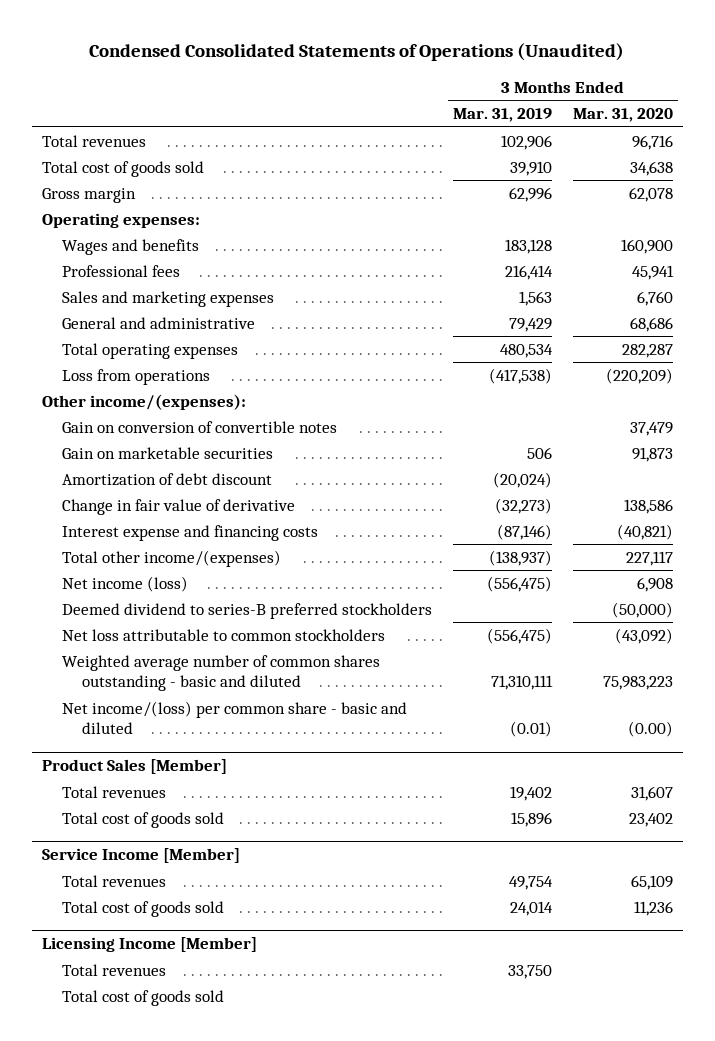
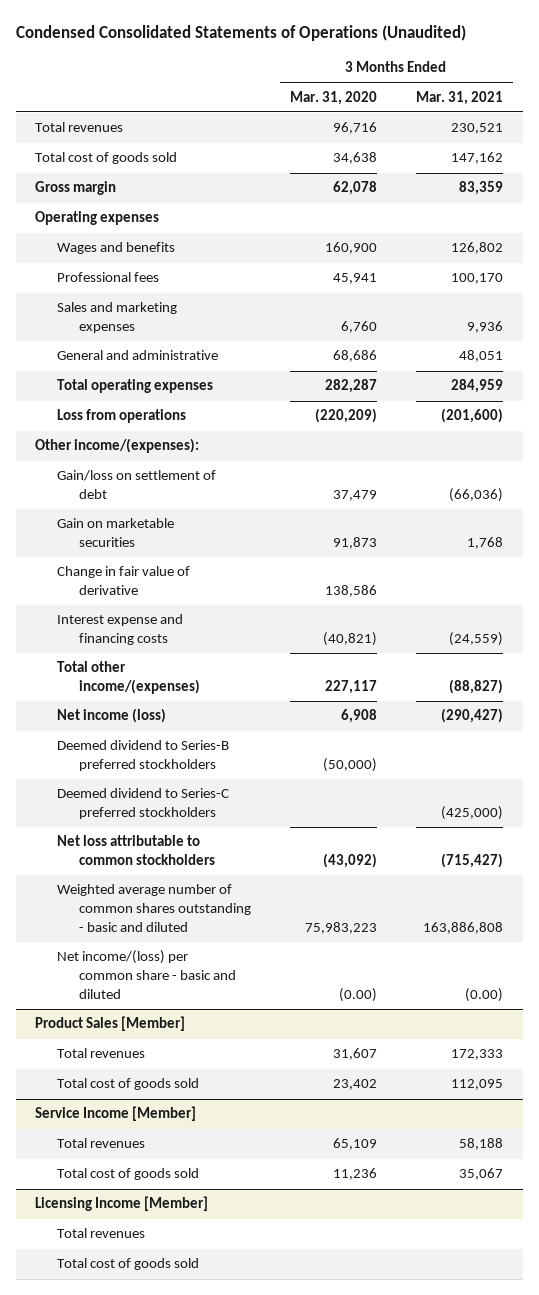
[452,108,552,123] Mar. 31, 2019 -> none
none -> [416,90,504,105] Mar. 31, 2021
[42,212,201,228] Operating expenses: -> [35,211,160,226] Operating expenses
[62,420,338,433] Gain on conversion of convertible notes -> [57,470,217,500] Gain/loss on settlement of debt
[62,472,273,486] Amortization of debt discount -> none
[62,602,433,619] Deemed dividend to series-B preferred stockholders -> [57,740,230,772] Deemed dividend to Series-B preferred stockholders
none -> [57,788,230,820] Deemed dividend to Series-C preferred stockholders

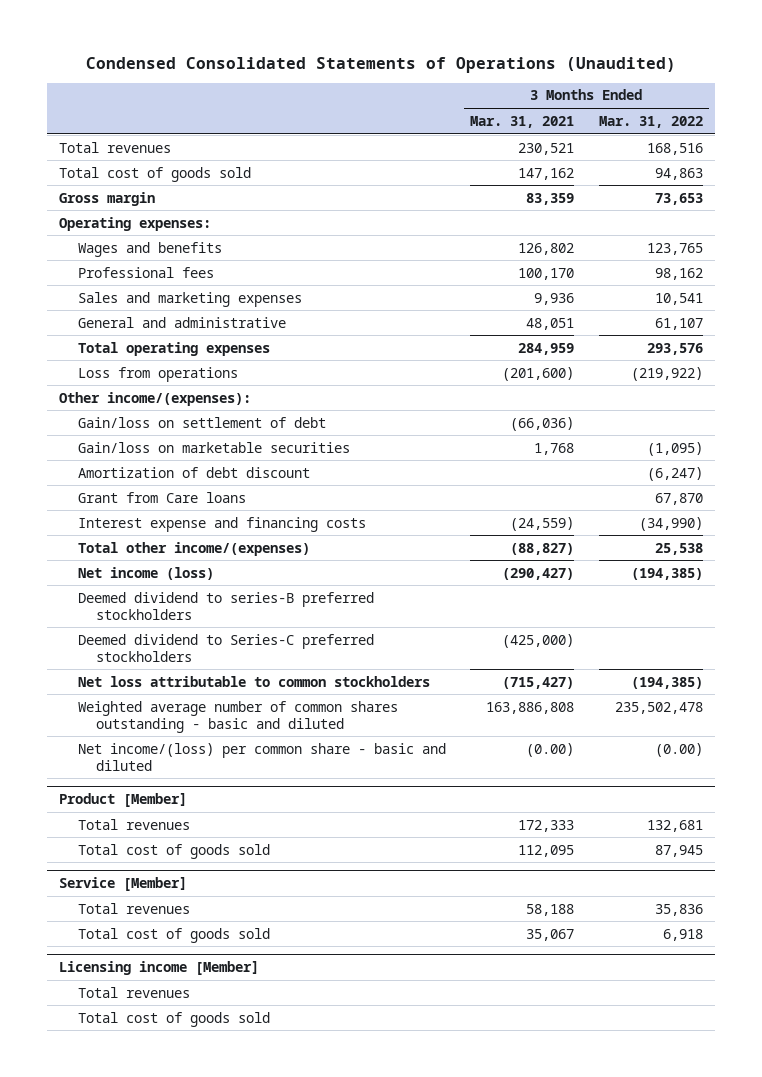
[289,90,377,105] Mar. 31, 2020 -> none
none -> [598,115,703,128] Mar. 31, 2022
[35,211,160,226] Operating expenses -> [59,216,212,231] Operating expenses:
[57,566,191,596] Change in fair value of derivative -> none
[57,518,175,548] Gain on marketable securities -> [77,441,350,453] Gain/loss on marketable securities
none -> [77,466,310,478] Amortization of debt discount
none -> [77,491,246,503] Grant from Care loans
[57,740,230,772] Deemed dividend to Series-B preferred stockholders -> [77,591,374,620] Deemed dividend to series-B preferred stockholders
[35,1016,186,1032] Product Sales [Member] -> [59,793,188,808] Product [Member]
[35,1106,197,1122] Service Income [Member] -> [59,877,188,892] Service [Member]
[35,1196,209,1212] Licensing Income [Member] -> [59,961,260,976] Licensing income [Member]

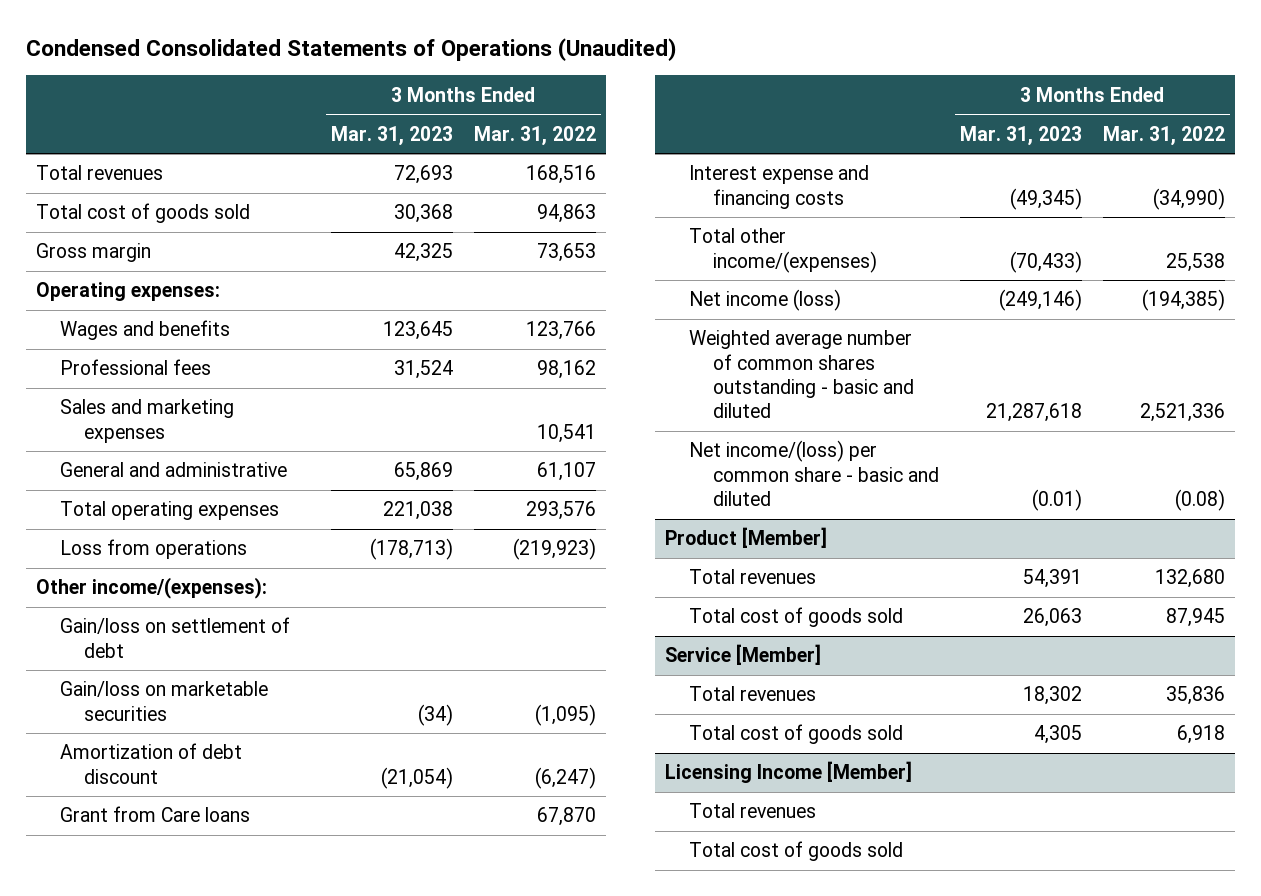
[470,115,575,128] Mar. 31, 2021 -> none
none -> [331,125,454,146] Mar. 31, 2023
[646,242,703,255] 123,765 -> [525,321,596,341] 123,766
[630,366,703,381] (219,922) -> [512,538,596,561] (219,923)
[77,591,374,620] Deemed dividend to series-B preferred stockholders -> none
[77,633,374,662] Deemed dividend to Series-C preferred stockholders -> none
[77,675,430,687] Net loss attributable to common stockholders -> none
[614,701,703,714] 235,502,478 -> [1139,403,1225,423] 2,521,336
[654,742,703,757] (0.00) -> [1174,488,1225,511] (0.08)
[646,819,703,832] 132,681 -> [1154,569,1225,589] 132,680
[59,961,260,976] Licensing income [Member] -> [665,761,913,784] Licensing Income [Member]

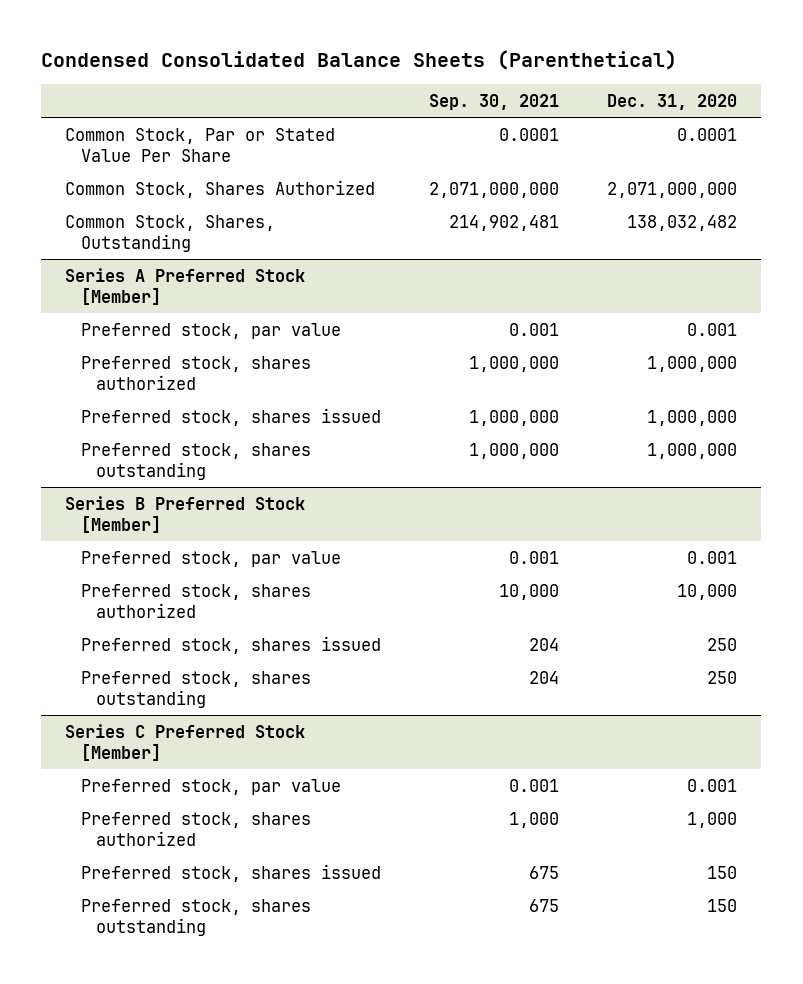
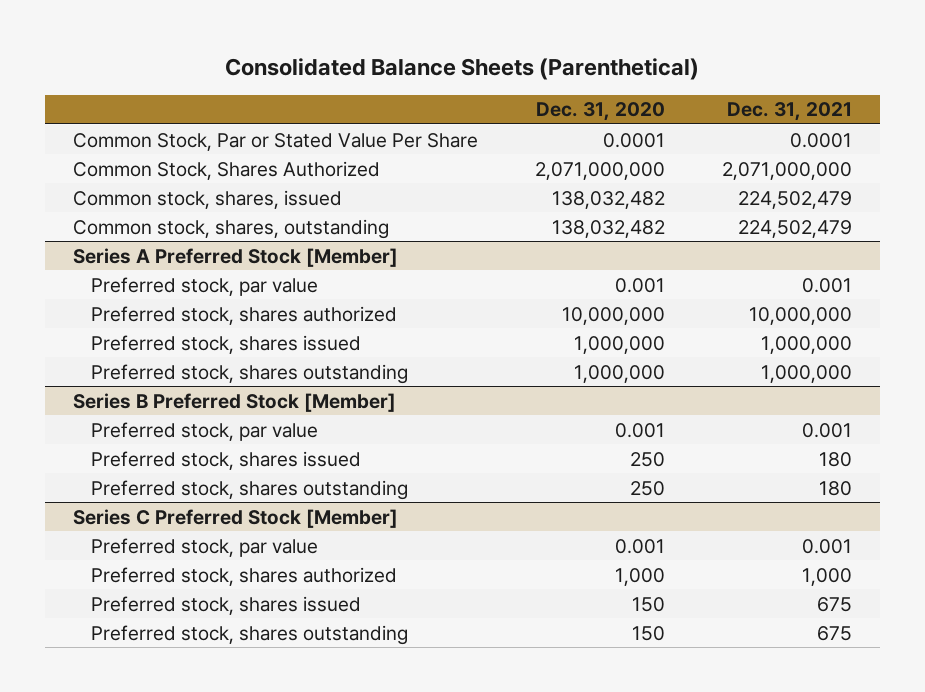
[41,50,678,71] Condensed Consolidated Balance Sheets (Parenthetical) -> [225,58,700,81] Consolidated Balance Sheets (Parenthetical)
[428,93,559,110] Sep. 30, 2021 -> none
none -> [726,102,852,122] Dec. 31, 2021
none -> [73,189,343,209] Common stock, shares, issued
[65,214,276,252] Common Stock, Shares, Outstanding -> [73,218,390,239] Common stock, shares, outstanding
[647,355,738,372] 1,000,000 -> [561,306,665,325] 10,000,000
[80,583,311,618] Preferred stock, shares authorized -> none

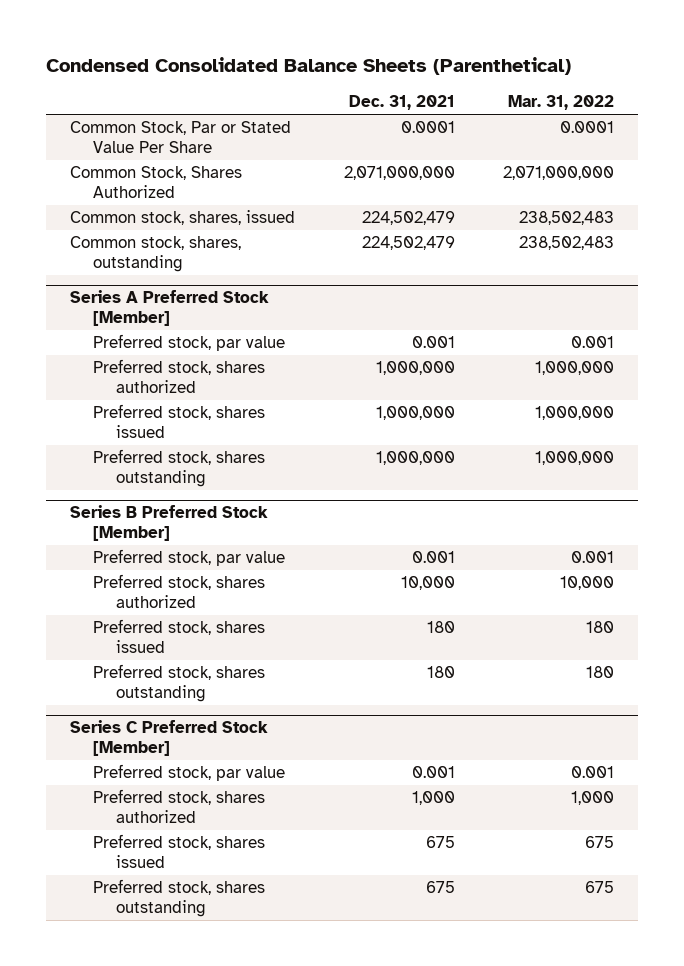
[225,58,700,81] Consolidated Balance Sheets (Parenthetical) -> [46,57,572,76] Condensed Consolidated Balance Sheets (Parenthetical)
[535,102,665,122] Dec. 31, 2020 -> none
none -> [508,95,615,111] Mar. 31, 2022
[748,306,852,325] 10,000,000 -> [375,361,455,376] 1,000,000
none -> [93,574,266,609] Preferred stock, shares authorized

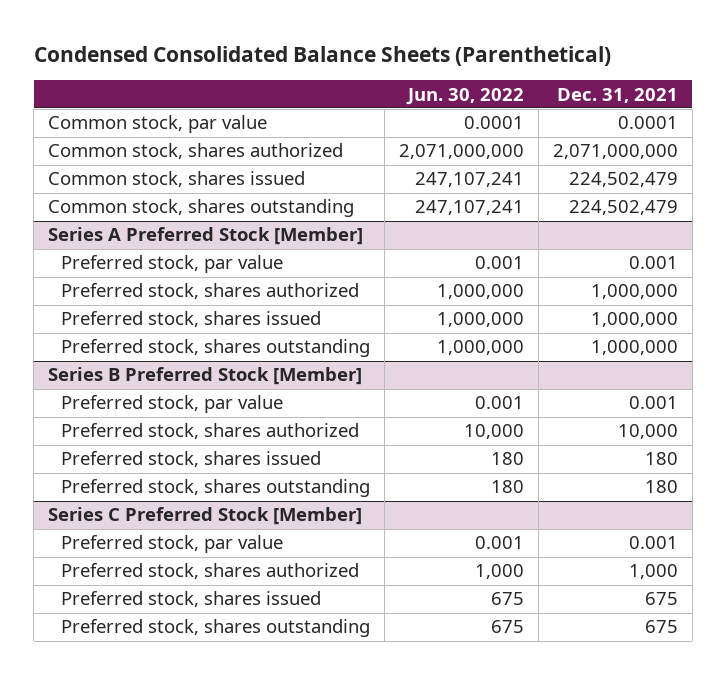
[508,95,615,111] Mar. 31, 2022 -> none
none -> [405,87,524,105] Jun. 30, 2022
[70,121,292,154] Common Stock, Par or Stated Value Per Share -> [47,115,267,134] Common stock, par value
[70,166,243,199] Common Stock, Shares Authorized -> [47,143,343,160] Common stock, shares authorized
[70,210,296,226] Common stock, shares, issued -> [47,171,305,188] Common stock, shares issued
[70,236,242,273] Common stock, shares, outstanding -> [47,199,354,218] Common stock, shares outstanding

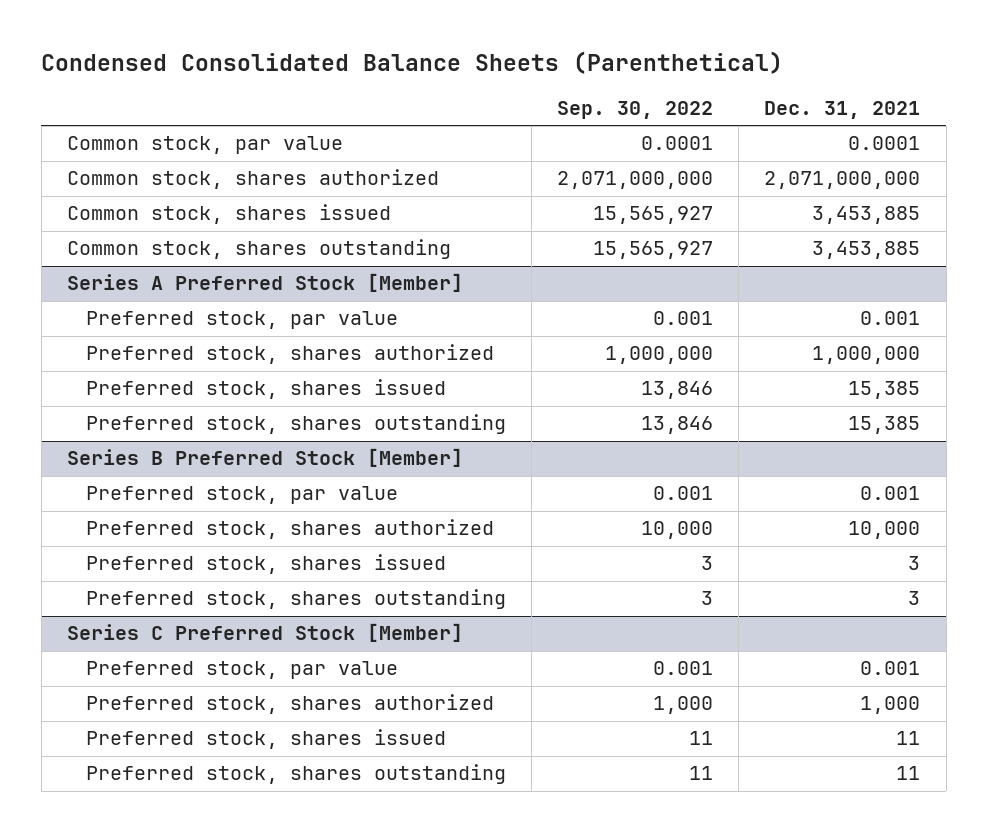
[405,87,524,105] Jun. 30, 2022 -> none
none -> [557,100,714,119] Sep. 30, 2022
[568,172,678,188] 224,502,479 -> [812,206,921,225] 3,453,885
[568,200,678,216] 224,502,479 -> [812,241,921,260] 3,453,885
[590,312,678,328] 1,000,000 -> [848,381,921,400] 15,385
[590,340,678,356] 1,000,000 -> [848,416,921,435] 15,385
[644,452,678,466] 180 -> [908,556,921,571] 3
[644,480,678,494] 180 -> [908,591,921,606] 3
[644,592,678,606] 675 -> [896,731,921,746] 11
[644,620,678,634] 675 -> [896,766,921,781] 11

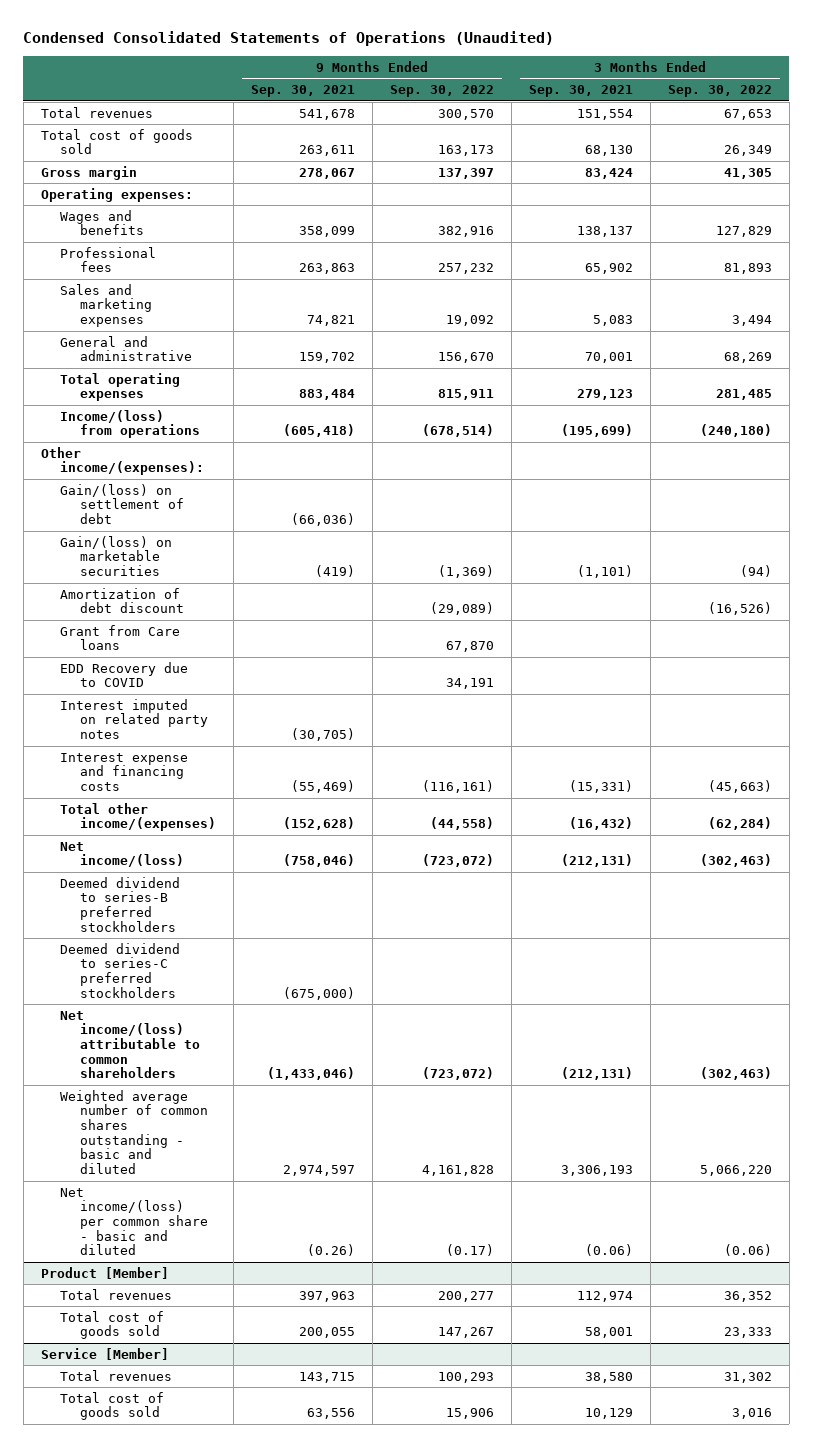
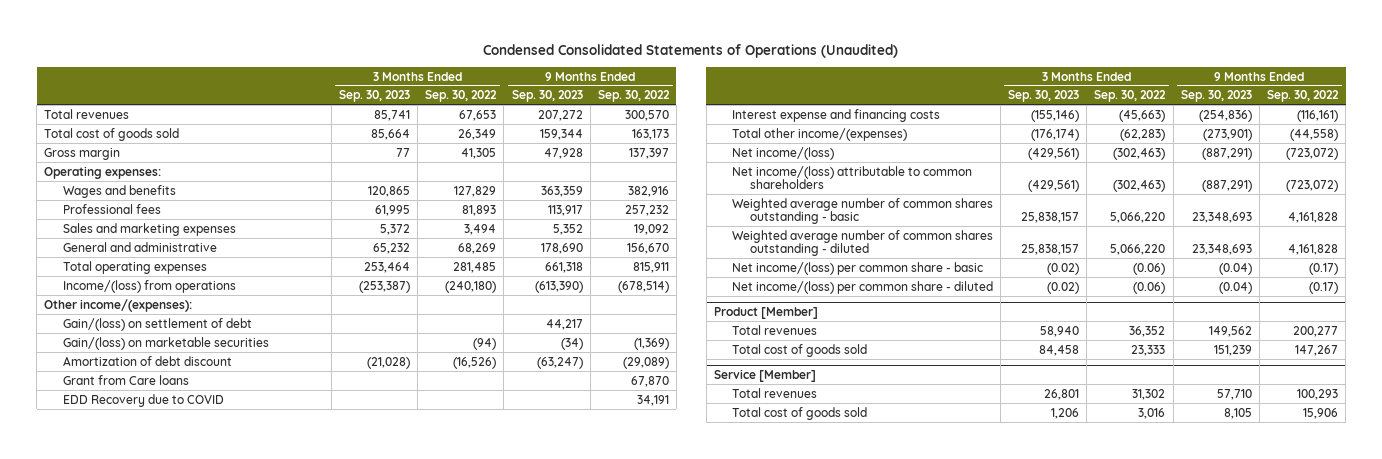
[250,85,355,98] Sep. 30, 2021 -> none
[528,85,633,98] Sep. 30, 2021 -> none
none -> [339,90,411,103] Sep. 30, 2023
none -> [511,90,583,103] Sep. 30, 2023
[60,698,208,740] Interest imputed on related party notes -> none
[707,817,772,831] (62,284) -> [1120,128,1166,141] (62,283)
[60,876,181,932] Deemed dividend to series-B preferred stockholders -> none
[60,942,181,998] Deemed dividend to series-C preferred stockholders -> none
[60,1089,208,1175] Weighted average number of common shares outstanding - basic and diluted -> [732,197,994,225] Weighted average number of common shares outstanding - basic
none -> [732,229,994,257] Weighted average number of common shares outstanding - diluted
[60,1187,208,1256] Net income/(loss) per common share - basic and diluted -> [732,261,984,275] Net income/(loss) per common share - basic
none -> [732,280,994,294] Net income/(loss) per common share - diluted

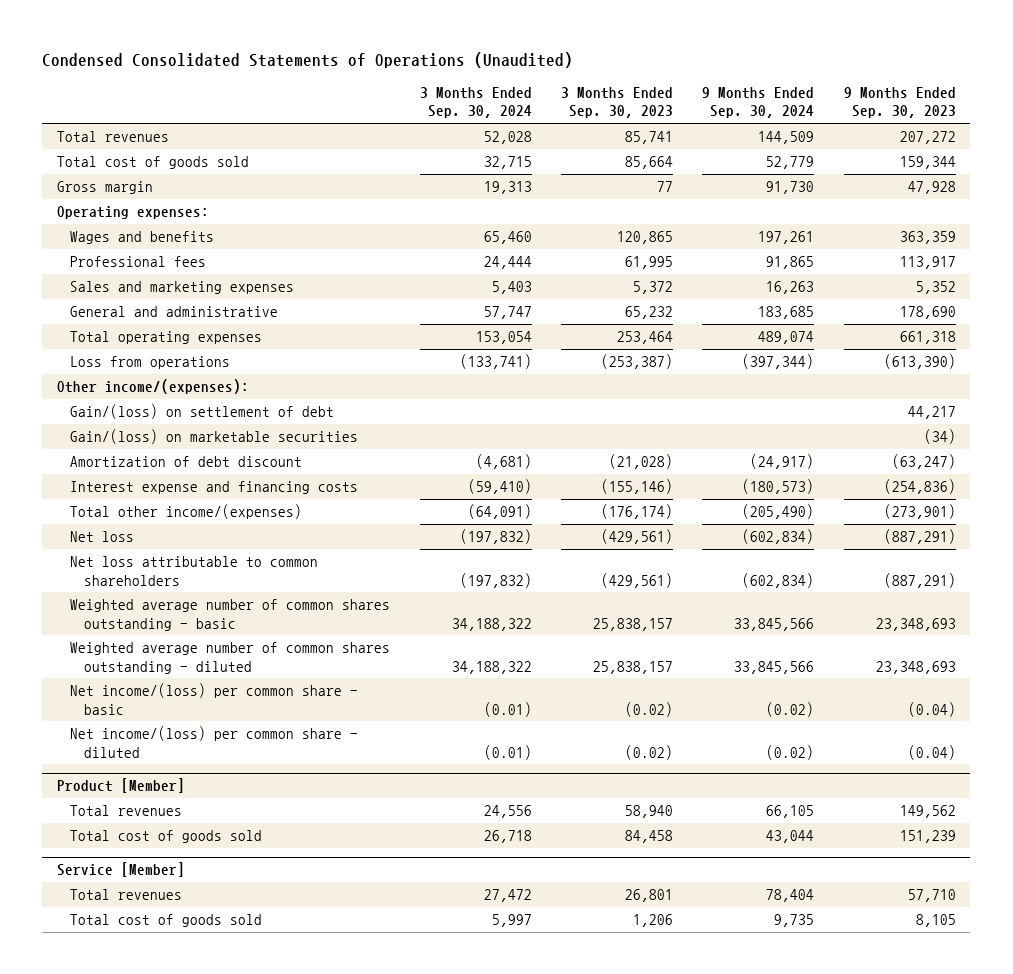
[425,90,498,103] Sep. 30, 2022 -> none
[597,90,670,103] Sep. 30, 2022 -> none
none -> [419,86,532,119] 3 Months Ended Sep. 30, 2024
none -> [702,86,815,119] 9 Months Ended Sep. 30, 2024
[62,279,236,293] Income/(loss) from operations -> [70,356,231,370] Loss from operations
[62,374,189,385] Grant from Care loans -> none
[62,393,224,407] EDD Recovery due to COVID -> none
[732,146,835,160] Net income/(loss) -> [70,531,135,543] Net loss
[732,165,973,190] Net income/(loss) attributable to common shareholders -> [70,556,319,586] Net loss attributable to common shareholders

